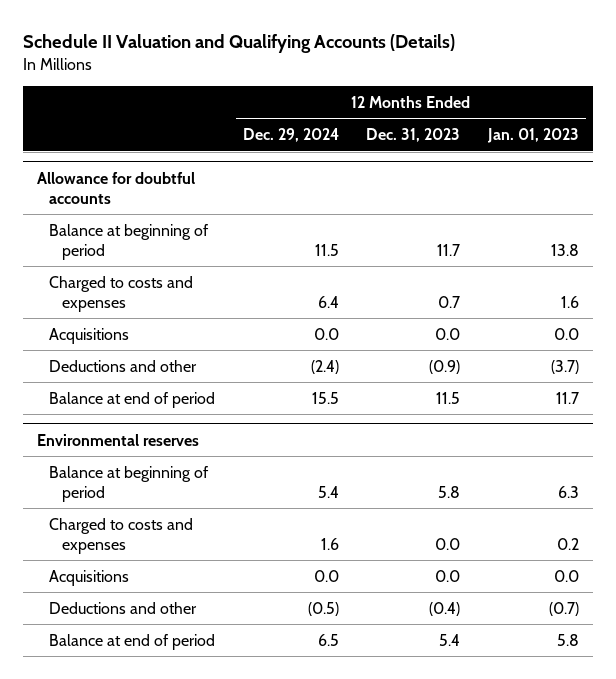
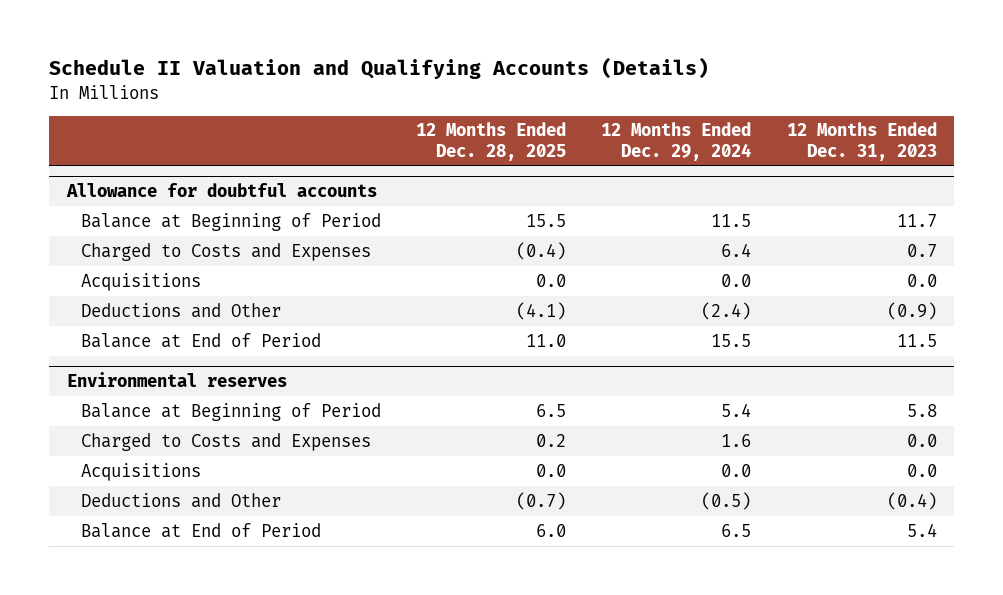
[486,128,579,144] Jan. 01, 2023 -> none
none -> [416,122,567,161] 12 Months Ended Dec. 28, 2025
[49,223,210,260] Balance at beginning of period -> [81,212,382,231] Balance at Beginning of Period
[49,275,194,312] Charged to costs and expenses -> [81,242,372,261] Charged to Costs and Expenses
[49,359,198,372] Deductions and other -> [81,302,282,318] Deductions and Other
[49,391,216,408] Balance at end of period -> [81,332,322,348] Balance at End of Period
[49,465,210,502] Balance at beginning of period -> [81,402,382,421] Balance at Beginning of Period
[49,517,194,554] Charged to costs and expenses -> [81,432,372,451] Charged to Costs and Expenses
[49,601,198,614] Deductions and other -> [81,492,282,508] Deductions and Other
[49,633,216,650] Balance at end of period -> [81,522,322,538] Balance at End of Period

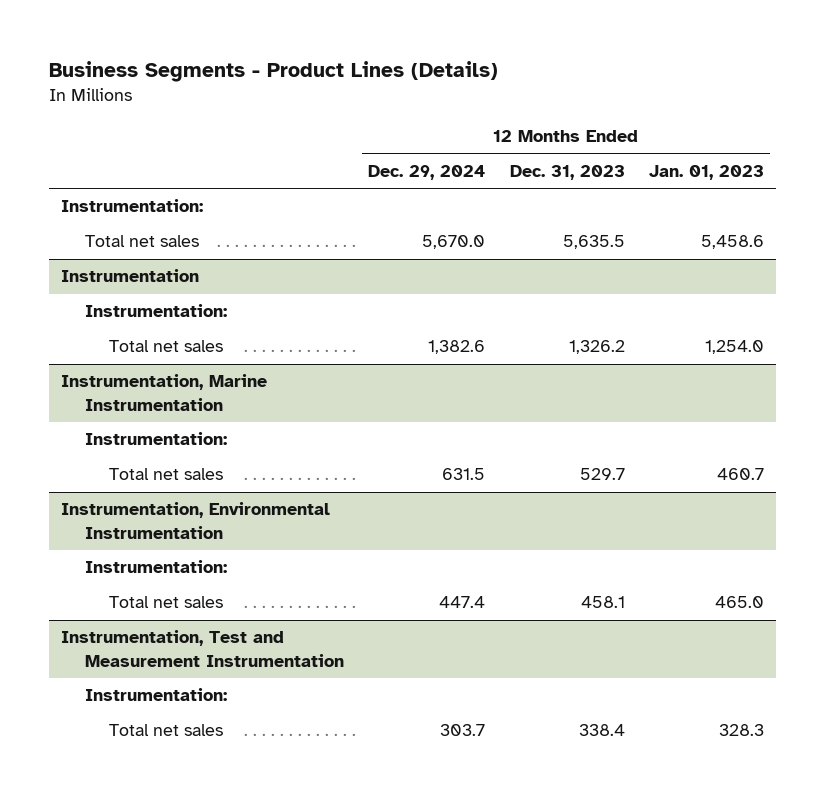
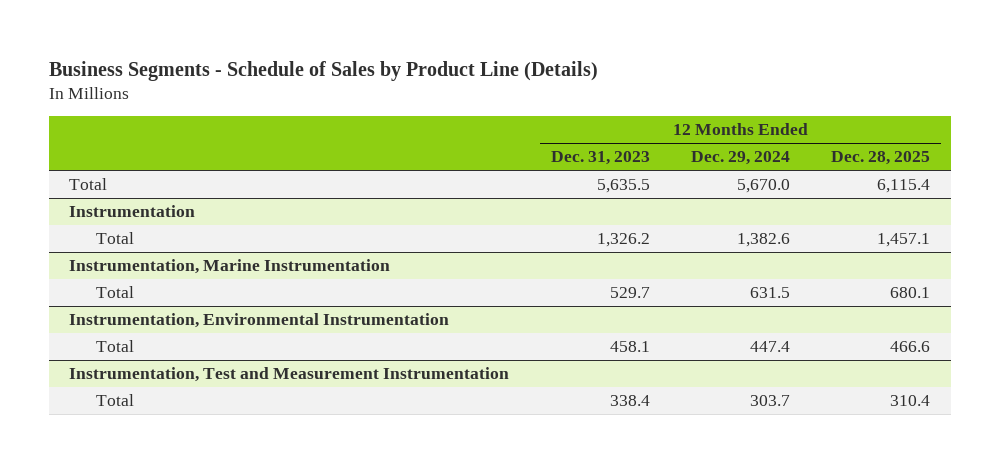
[49,60,499,82] Business Segments - Product Lines (Details) -> [48,60,598,81] Business Segments - Schedule of Sales by Product Line (Details)
[648,165,764,181] Jan. 01, 2023 -> none
none -> [831,151,931,166] Dec. 28, 2025
[61,199,204,213] Instrumentation: -> none
[85,235,200,248] Total net sales -> [69,178,108,191] Total
[85,304,228,318] Instrumentation: -> none
[109,340,224,353] Total net sales -> [96,232,135,245] Total
[85,432,228,446] Instrumentation: -> none
[109,468,224,481] Total net sales -> [96,286,135,299] Total
[85,560,228,574] Instrumentation: -> none
[109,596,224,609] Total net sales -> [96,340,135,353] Total
[85,688,228,702] Instrumentation: -> none
[109,724,224,737] Total net sales -> [96,394,135,407] Total

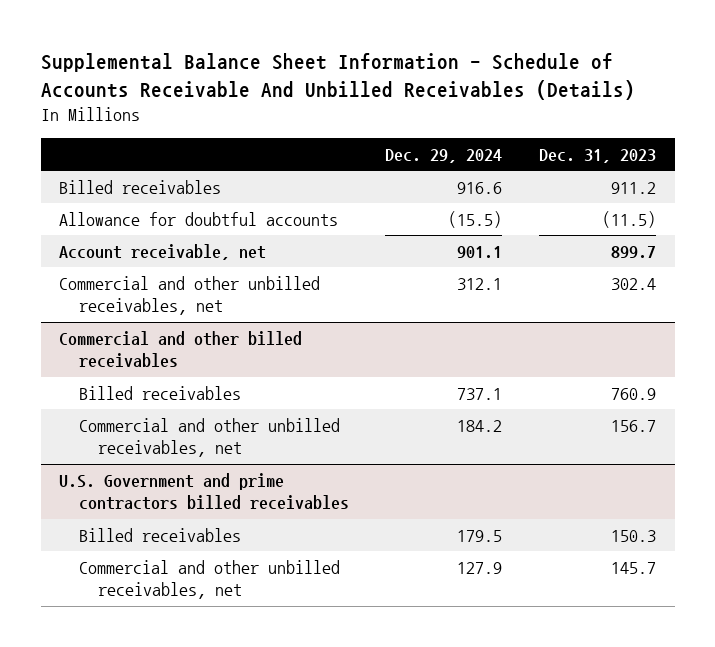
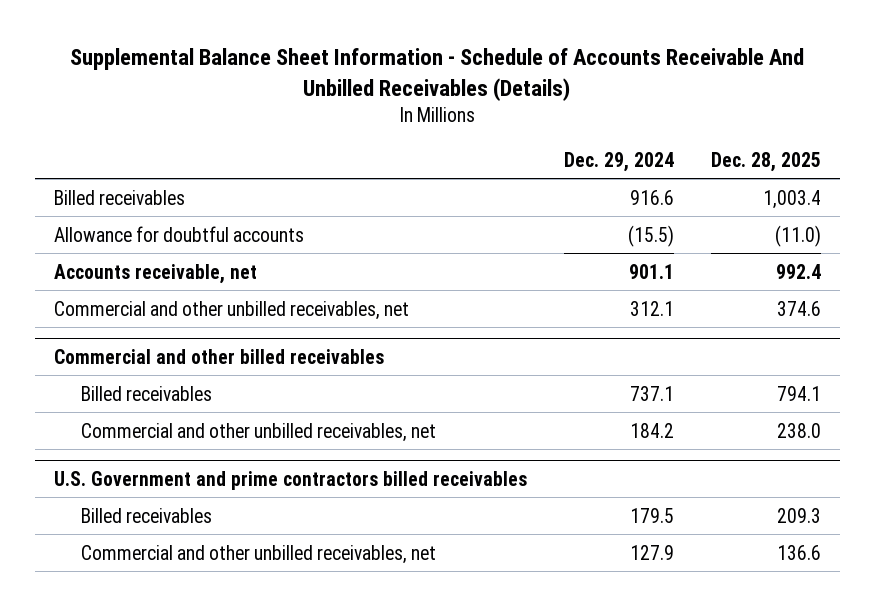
[539,148,657,163] Dec. 31, 2023 -> none
none -> [710,151,821,172] Dec. 28, 2025
[59,243,267,260] Account receivable, net -> [53,263,257,284] Accounts receivable, net

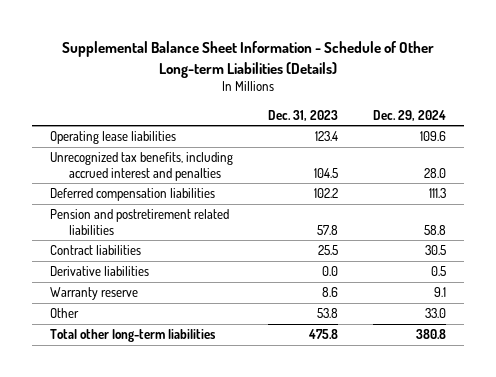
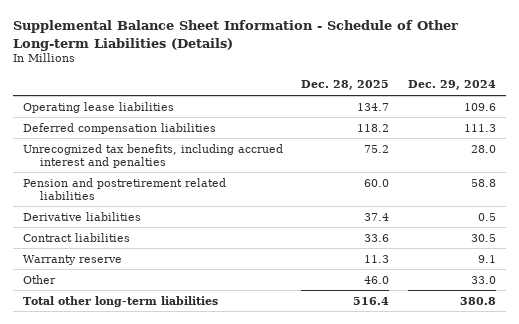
[268,109,339,121] Dec. 31, 2023 -> none
none -> [301,80,390,91] Dec. 28, 2025
[49,152,233,181] Unrecognized tax benefits, including accrued interest and penalties -> [22,143,283,168] Unrecognized tax benefits, including accrued interest and penalties
[49,245,141,256] Contract liabilities -> [22,232,130,242] Contract liabilities

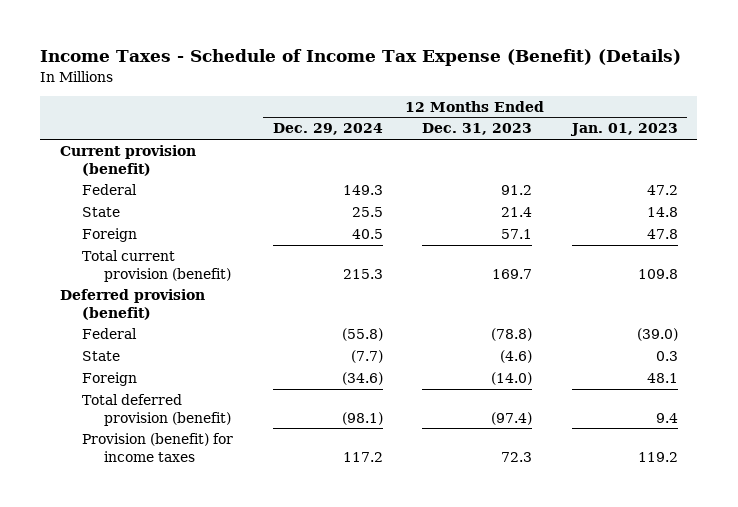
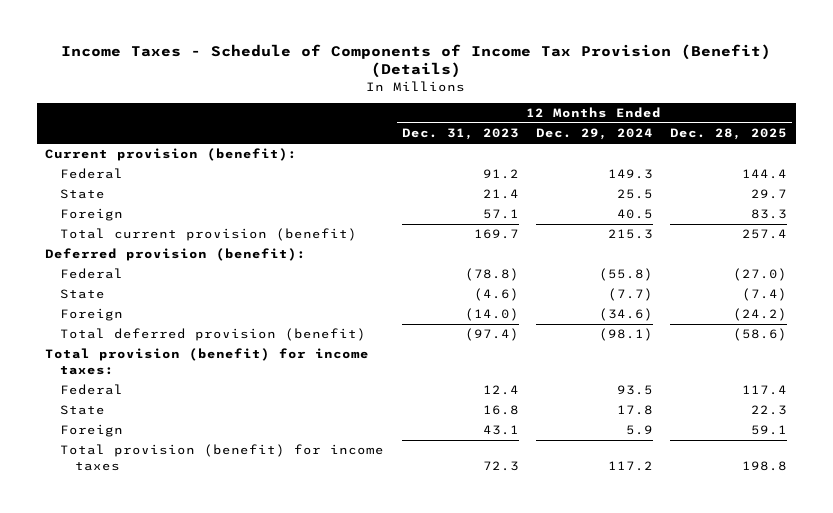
[40,49,682,67] Income Taxes - Schedule of Income Tax Expense (Benefit) (Details) -> [61,43,772,79] Income Taxes - Schedule of Components of Income Tax Provision (Benefit) (Details)
[569,123,678,137] Jan. 01, 2023 -> none
none -> [670,128,788,141] Dec. 28, 2025
[60,144,197,176] Current provision (benefit) -> [45,148,298,162] Current provision (benefit):
[60,288,206,320] Deferred provision (benefit) -> [45,248,307,262] Deferred provision (benefit):
none -> [45,348,370,375] Total provision (benefit) for income taxes:
none -> [60,384,124,396] Federal
none -> [60,405,106,416] State
none -> [60,424,124,438] Foreign
[82,432,234,462] Provision (benefit) for income taxes -> [60,444,385,471] Total provision (benefit) for income taxes

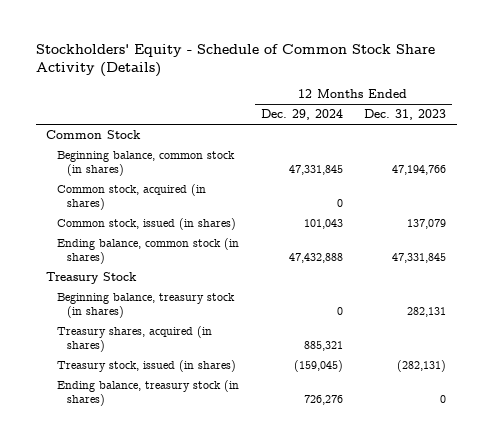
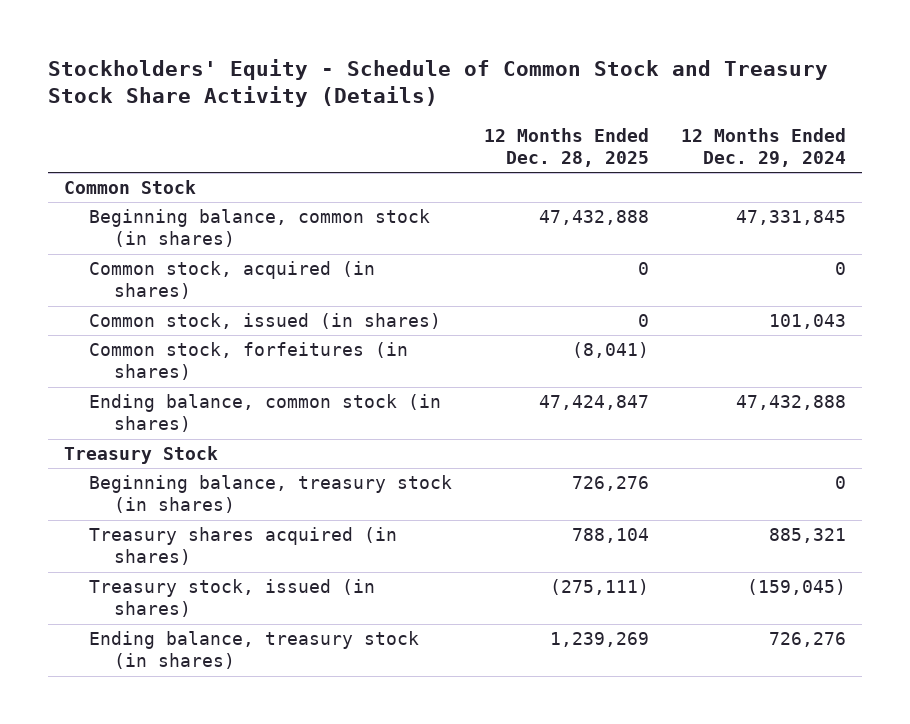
[35,43,435,78] Stockholders' Equity - Schedule of Common Stock Share Activity (Details) -> [48,58,829,108] Stockholders' Equity - Schedule of Common Stock and Treasury Stock Share Activity (Details)
[364,109,447,121] Dec. 31, 2023 -> none
none -> [483,127,649,168] 12 Months Ended Dec. 28, 2025
none -> [88,342,408,381] Common stock, forfeitures (in shares)
[56,326,212,352] Treasury shares, acquired (in shares) -> [88,527,397,566] Treasury shares acquired (in shares)

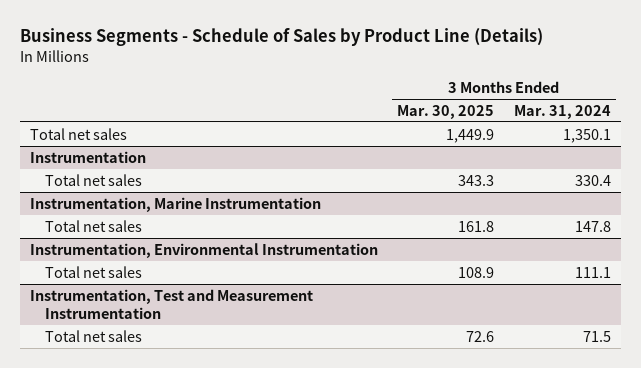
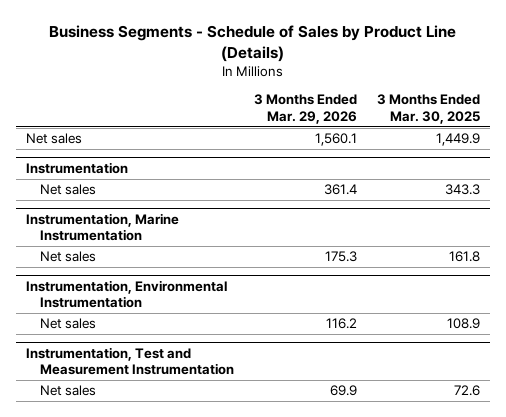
[513,104,611,119] Mar. 31, 2024 -> none
none -> [253,94,357,124] 3 Months Ended Mar. 29, 2026
[29,127,127,140] Total net sales -> [26,133,83,145] Net sales
[44,173,142,186] Total net sales -> [39,184,96,196] Net sales
[44,219,142,232] Total net sales -> [39,251,96,263] Net sales
[44,265,142,278] Total net sales -> [39,318,96,330] Net sales
[44,329,142,342] Total net sales -> [39,385,96,397] Net sales

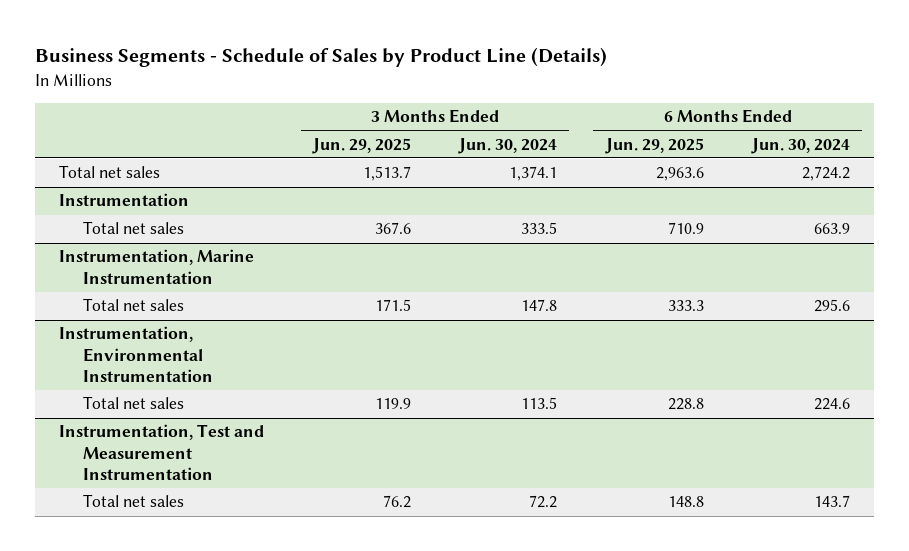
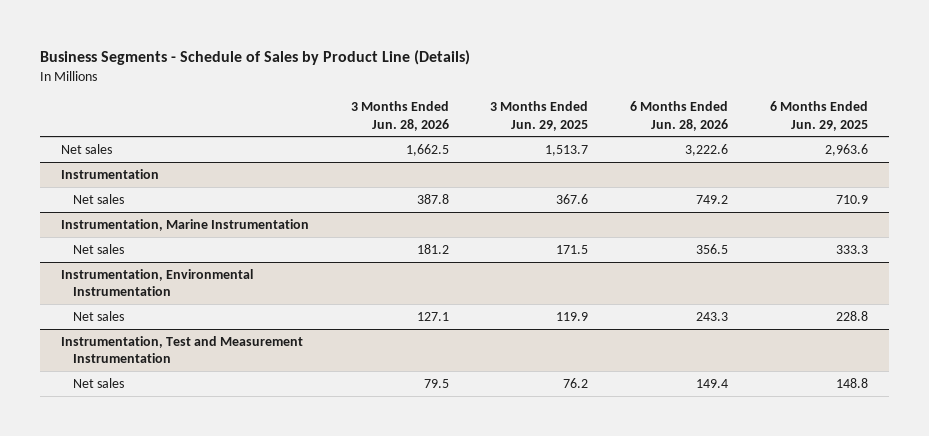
[458,137,558,154] Jun. 30, 2024 -> none
[750,137,850,154] Jun. 30, 2024 -> none
none -> [350,101,449,131] 3 Months Ended Jun. 28, 2026
none -> [630,101,729,131] 6 Months Ended Jun. 28, 2026
[59,165,161,179] Total net sales -> [60,143,112,154] Net sales
[83,221,185,235] Total net sales -> [73,193,125,204] Net sales
[83,298,185,312] Total net sales -> [73,243,125,254] Net sales
[83,396,185,410] Total net sales -> [73,310,125,321] Net sales
[83,494,185,508] Total net sales -> [73,377,125,388] Net sales

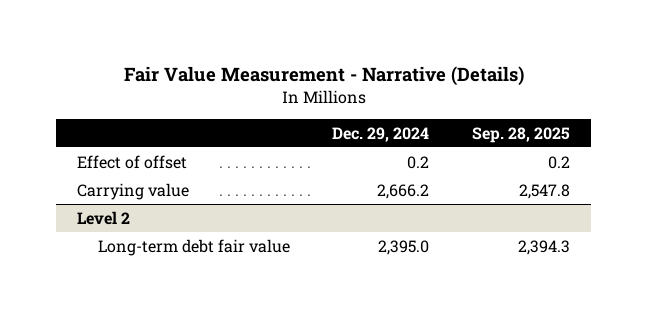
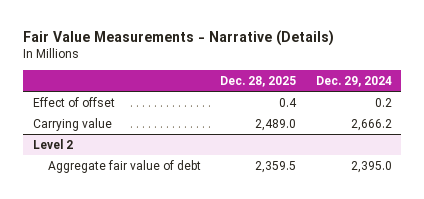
[123,66,524,87] Fair Value Measurement - Narrative (Details) -> [23,29,335,46] Fair Value Measurements - Narrative (Details)
[471,126,570,143] Sep. 28, 2025 -> none
none -> [220,76,297,88] Dec. 28, 2025
[98,238,291,256] Long-term debt fair value -> [47,159,201,173] Aggregate fair value of debt

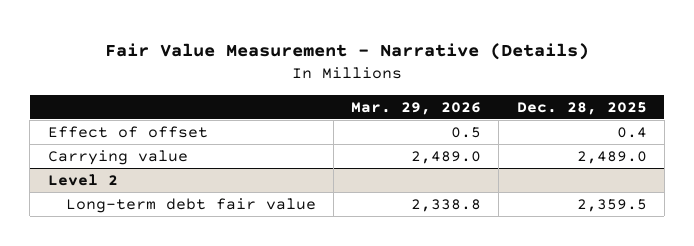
[23,29,335,46] Fair Value Measurements - Narrative (Details) -> [105,42,590,60] Fair Value Measurement - Narrative (Details)
[315,76,392,88] Dec. 29, 2024 -> none
none -> [351,101,482,115] Mar. 29, 2026
[47,159,201,173] Aggregate fair value of debt -> [65,198,316,214] Long-term debt fair value

